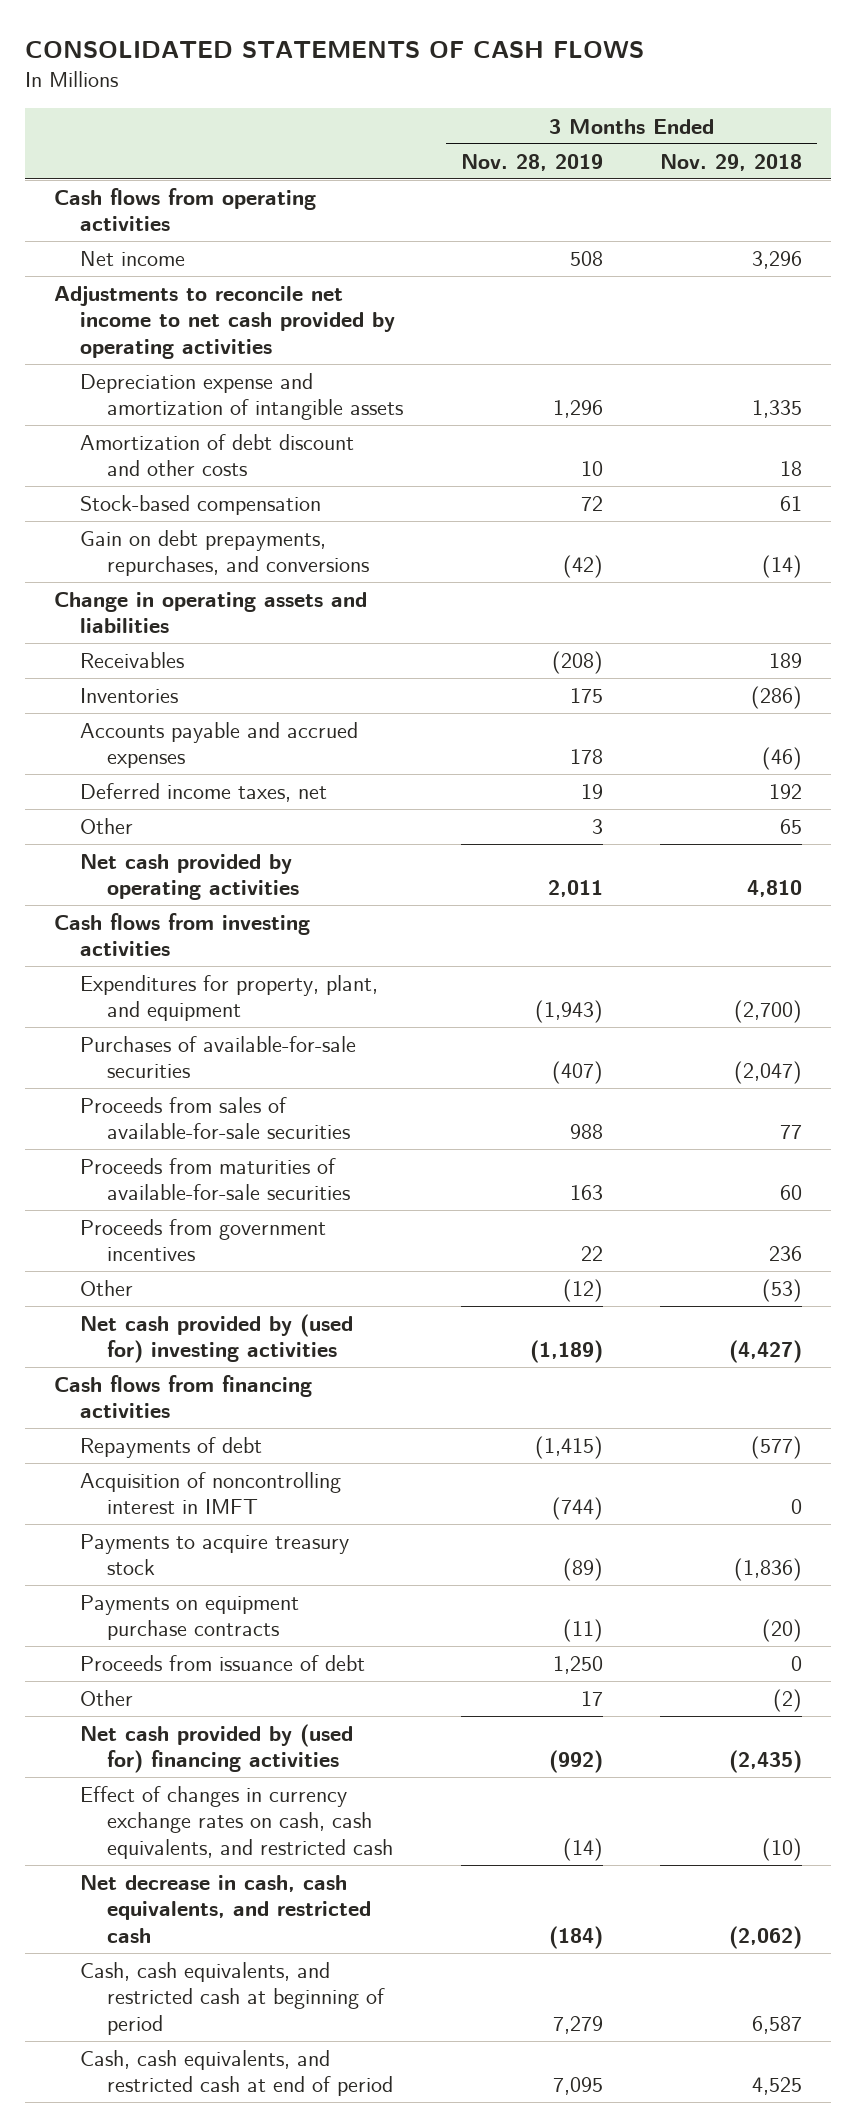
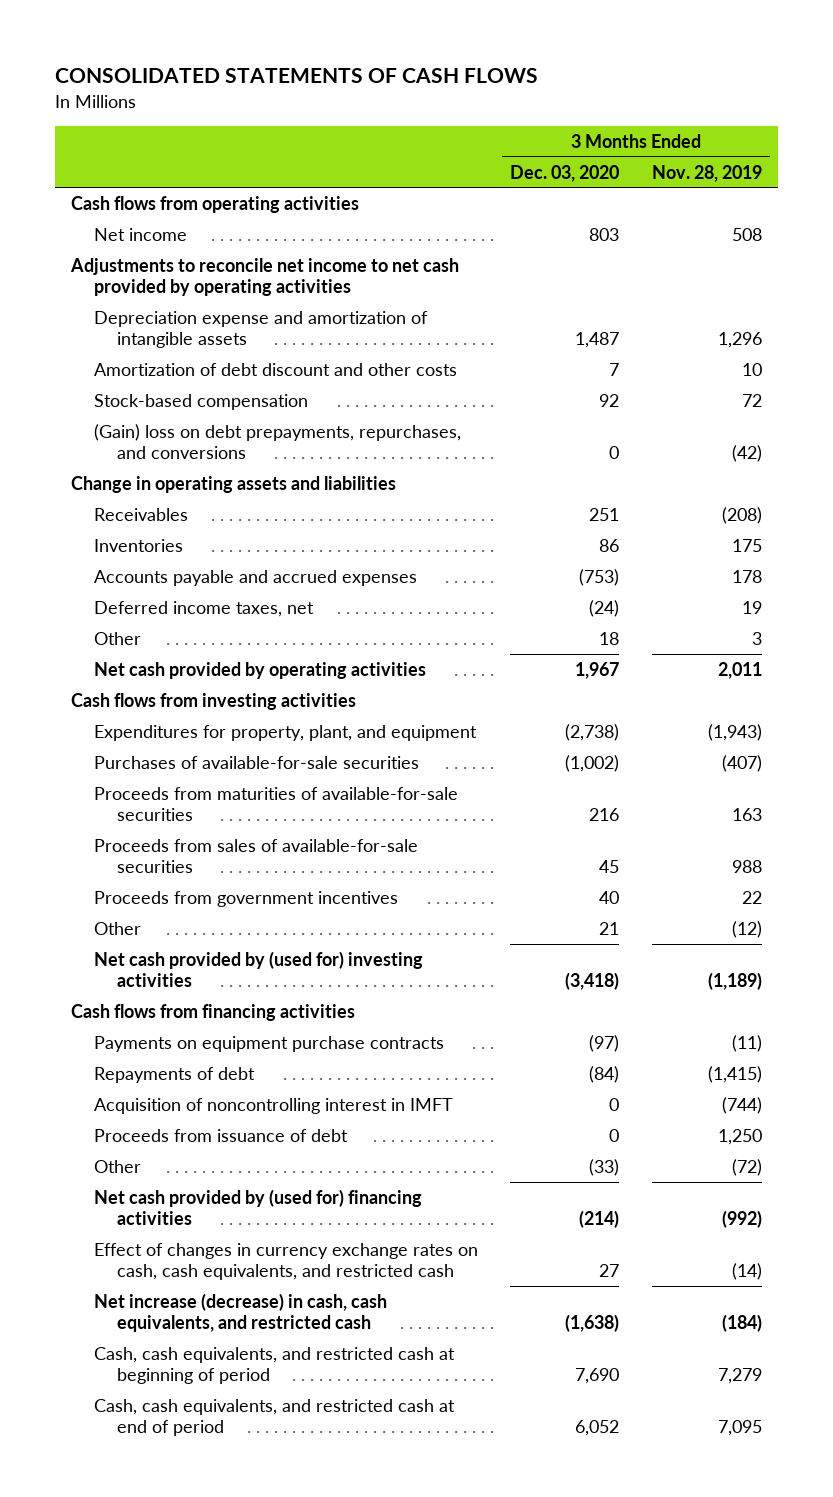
[660,153,803,171] Nov. 29, 2018 -> none
none -> [510,164,620,182] Dec. 03, 2020
[80,530,369,577] Gain on debt prepayments, repurchases, and conversions -> [94,423,462,459] (Gain) loss on debt prepayments, repurchases, and conversions
[80,1097,350,1140] Proceeds from sales of available-for-sale securities -> [94,838,419,873] Proceeds from sales of available-for-sale securities
[80,1595,300,1641] Payments on equipment purchase contracts -> [94,1035,445,1052] Payments on equipment purchase contracts
[80,1534,350,1576] Payments to acquire treasury stock -> none
[580,1691,603,1707] 17 -> [731,1158,762,1176] (72)
[80,1875,371,1943] Net decrease in cash, cash equivalents, and restricted cash -> [94,1292,388,1332] Net increase (decrease) in cash, cash equivalents, and restricted cash

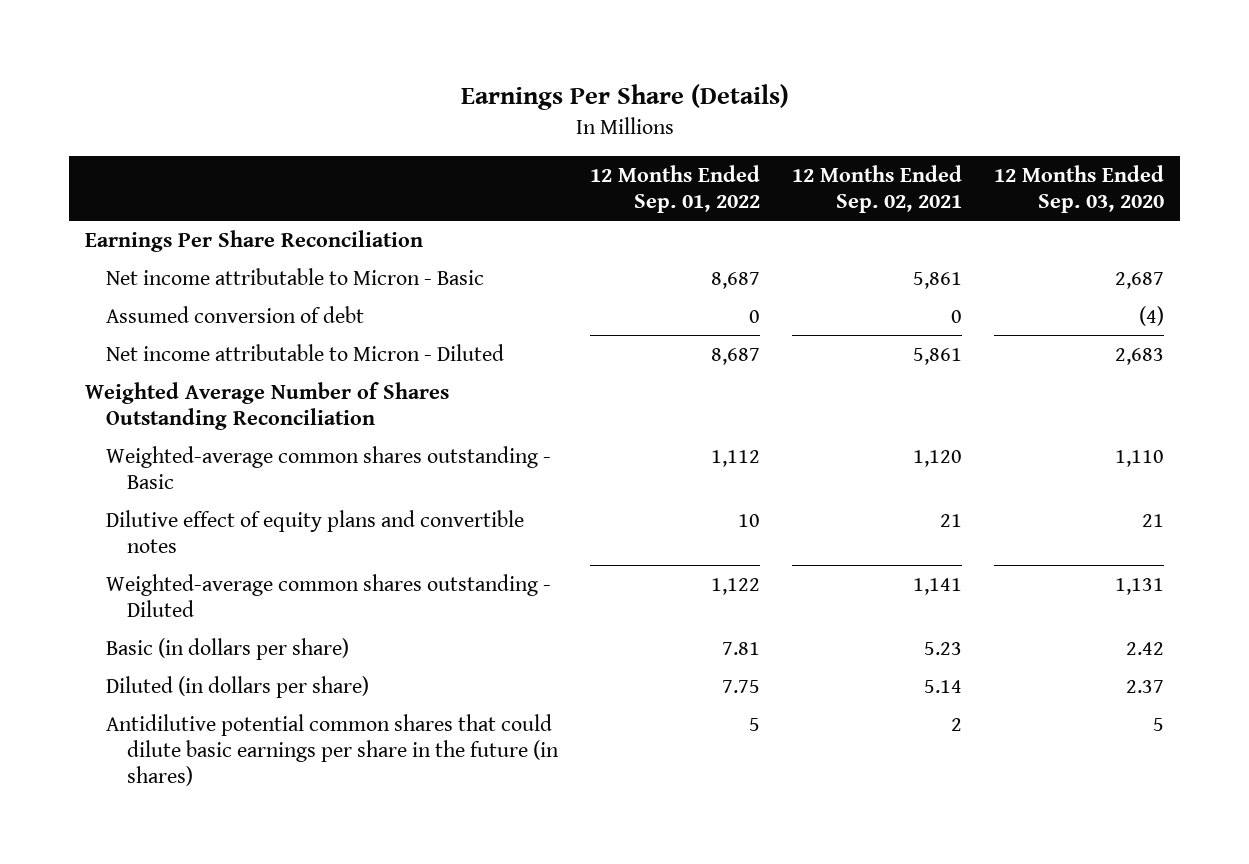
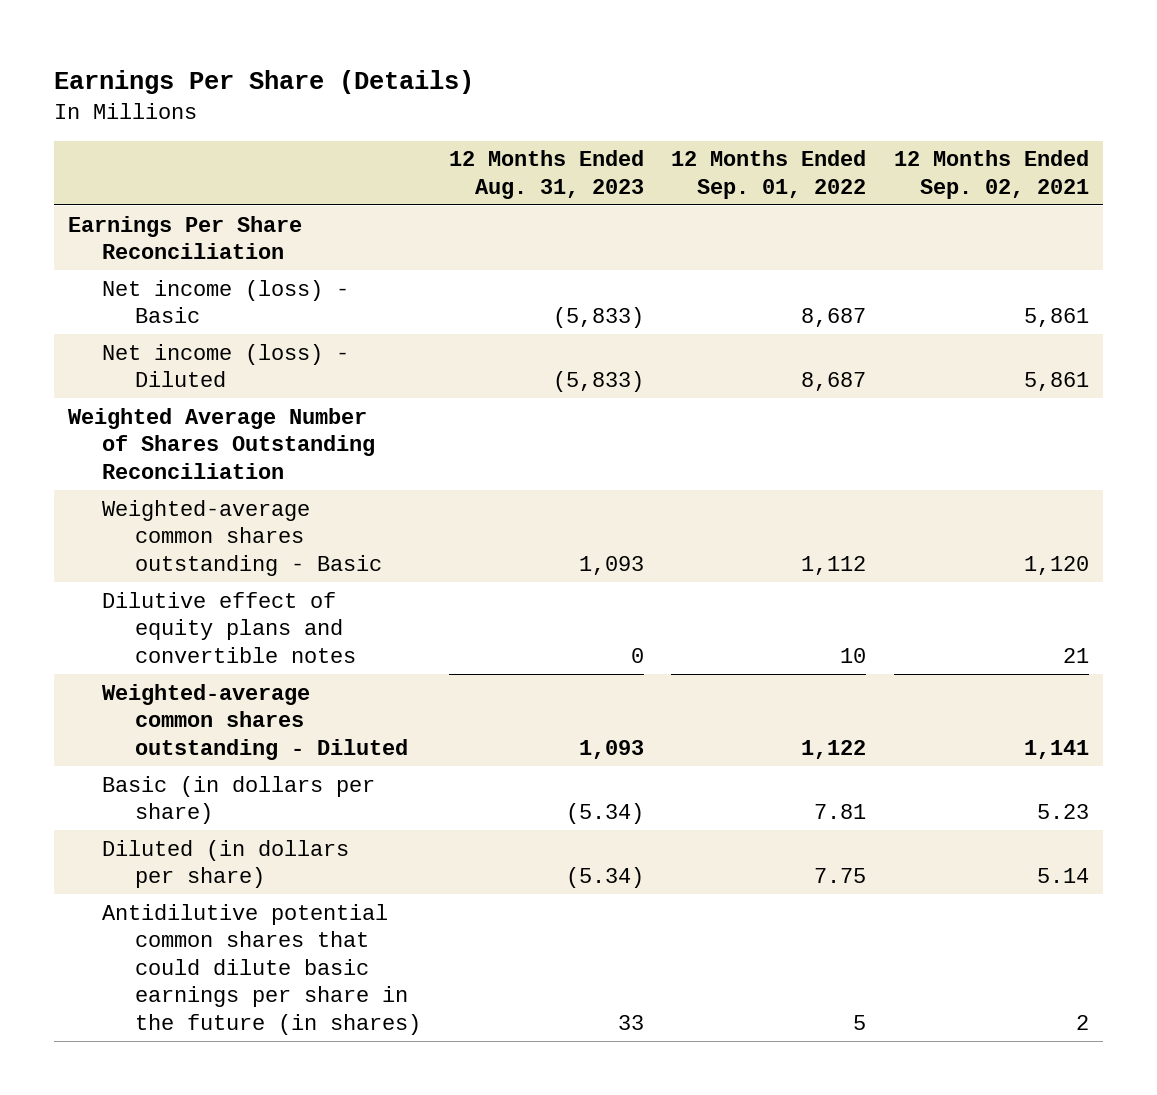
[993,165,1164,213] 12 Months Ended Sep. 03, 2020 -> none
none -> [448,150,644,199] 12 Months Ended Aug. 31, 2023
[106,306,365,324] Assumed conversion of debt -> none
[106,268,485,286] Net income attributable to Micron - Basic -> [101,279,349,324] Net income (loss) - Basic
[106,344,505,362] Net income attributable to Micron - Diluted -> [101,343,349,388] Net income (loss) - Diluted

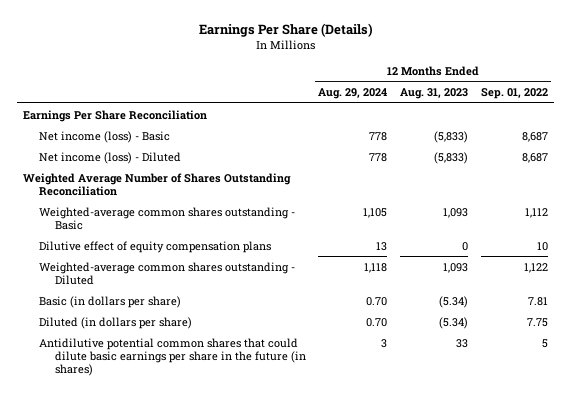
[894,150,1090,199] 12 Months Ended Sep. 02, 2021 -> none
none -> [318,88,388,100] Aug. 29, 2024
[101,591,356,663] Dilutive effect of equity plans and convertible notes -> [39,240,272,253] Dilutive effect of equity compensation plans

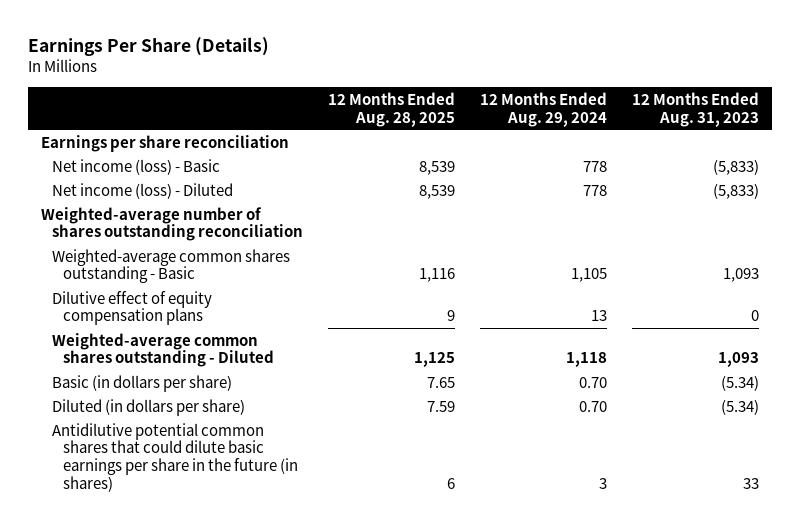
[480,88,548,100] Sep. 01, 2022 -> none
none -> [328,92,456,127] 12 Months Ended Aug. 28, 2025
[23,109,208,122] Earnings Per Share Reconciliation -> [40,134,289,152] Earnings per share reconciliation
[23,172,292,196] Weighted Average Number of Shares Outstanding Reconciliation -> [40,206,304,242] Weighted-average number of shares outstanding reconciliation

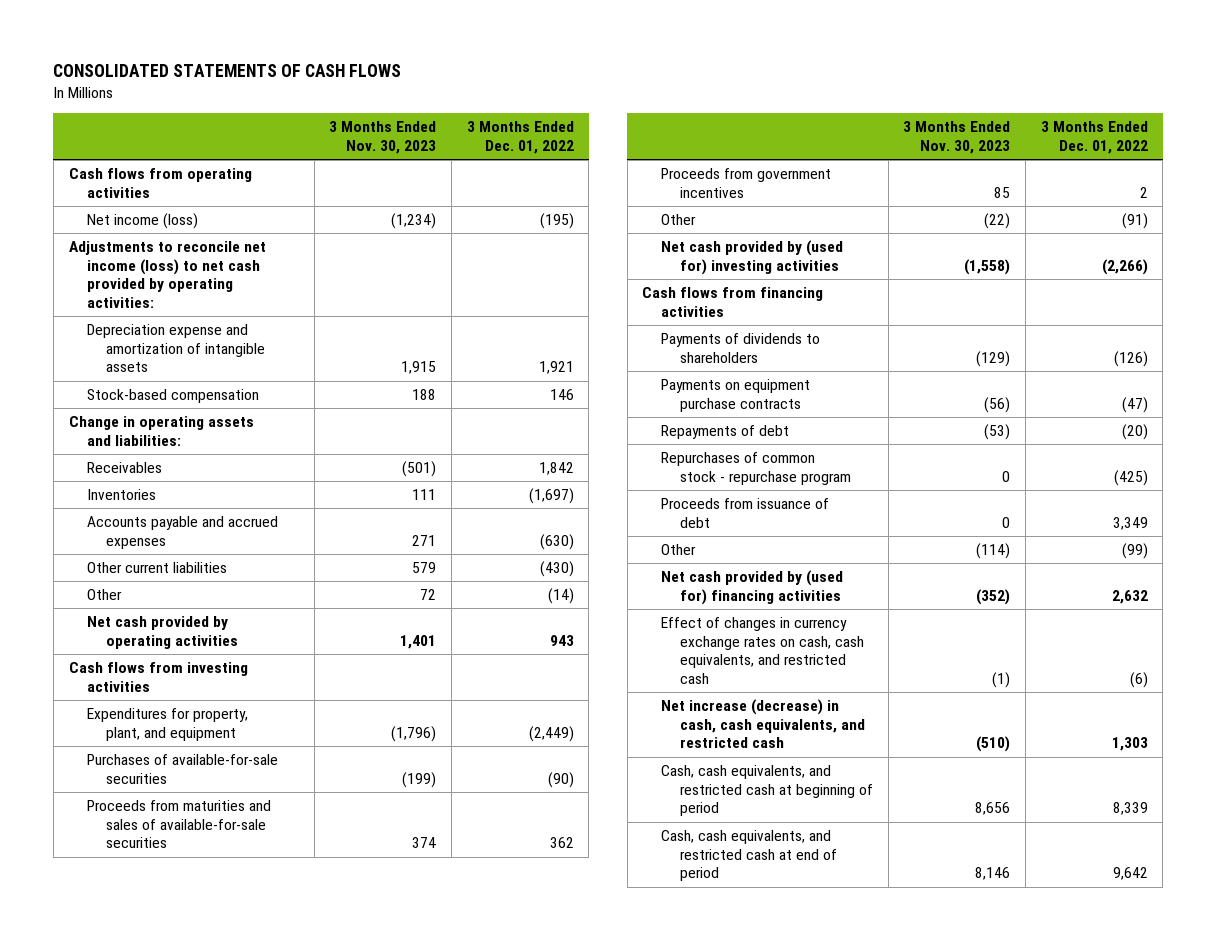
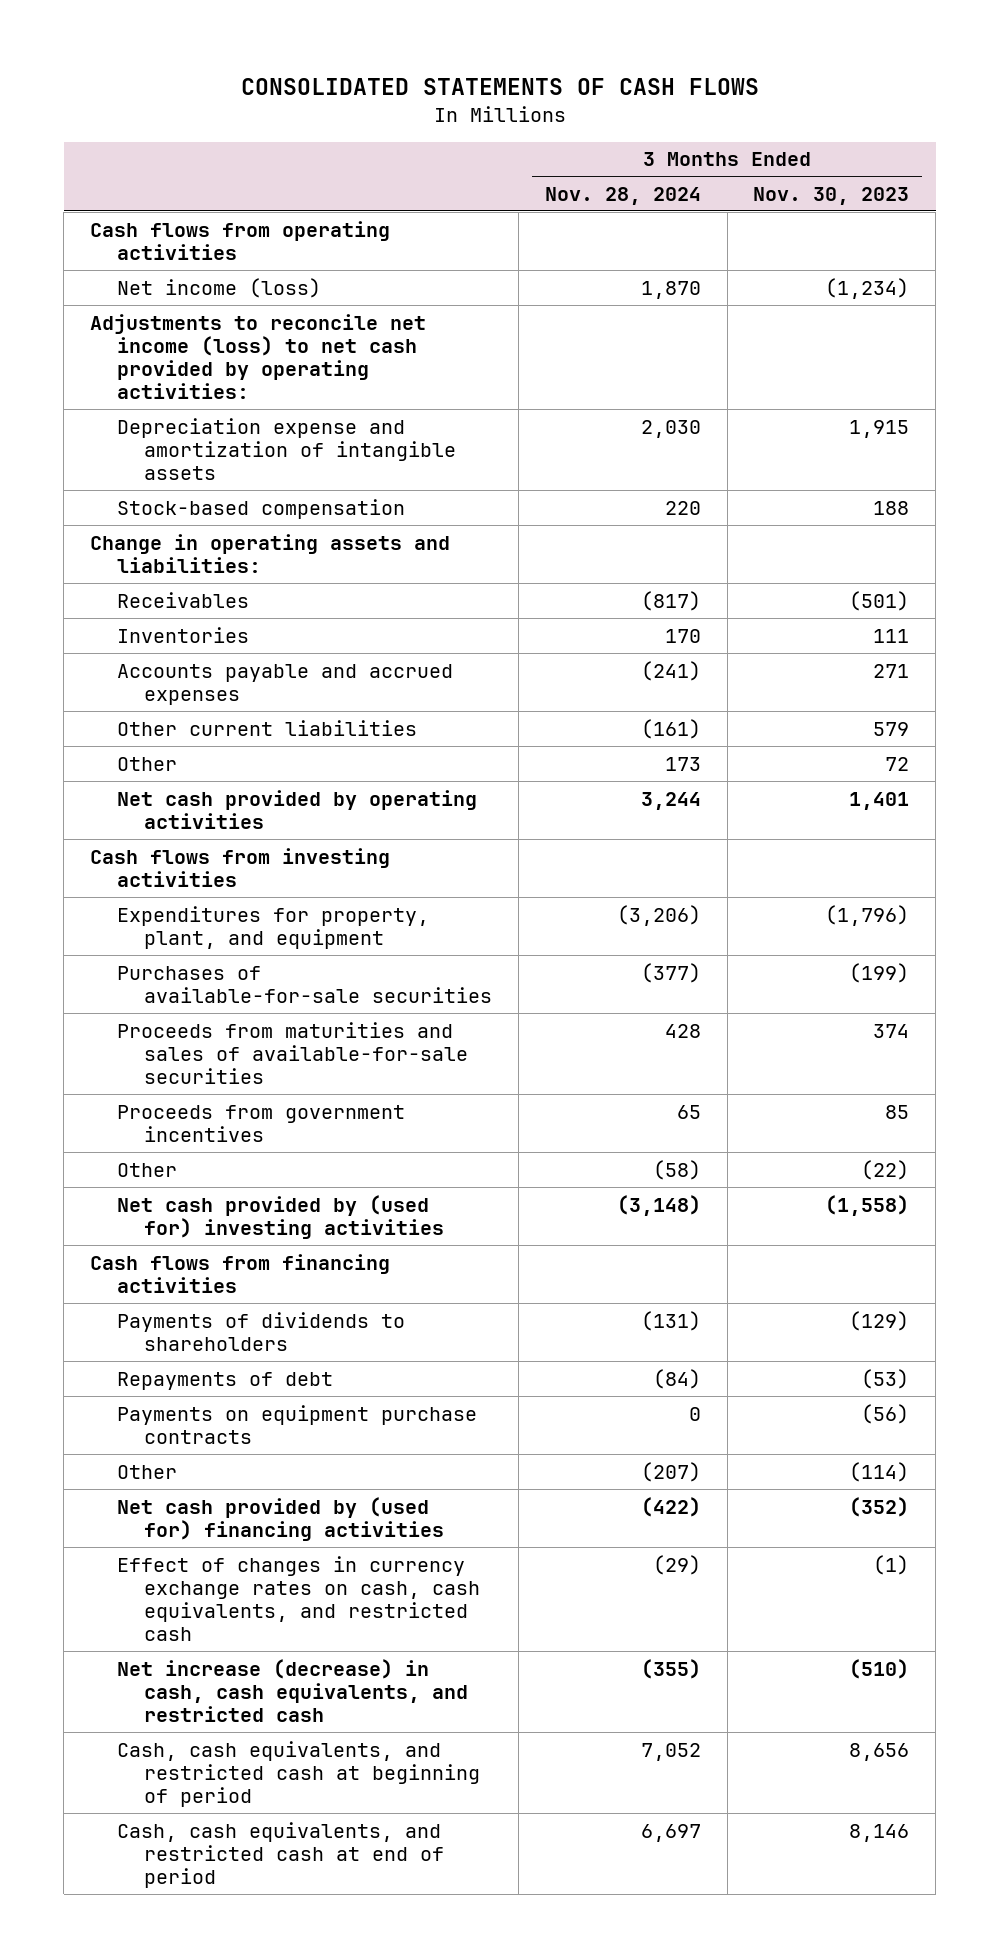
[466,121,574,154] 3 Months Ended Dec. 01, 2022 -> none
none -> [544,186,701,205] Nov. 28, 2024
[661,452,851,485] Repurchases of common stock - repurchase program -> none
[661,498,830,528] Proceeds from issuance of debt -> none
[661,379,811,412] Payments on equipment purchase contracts -> [117,1404,478,1444] Payments on equipment purchase contracts

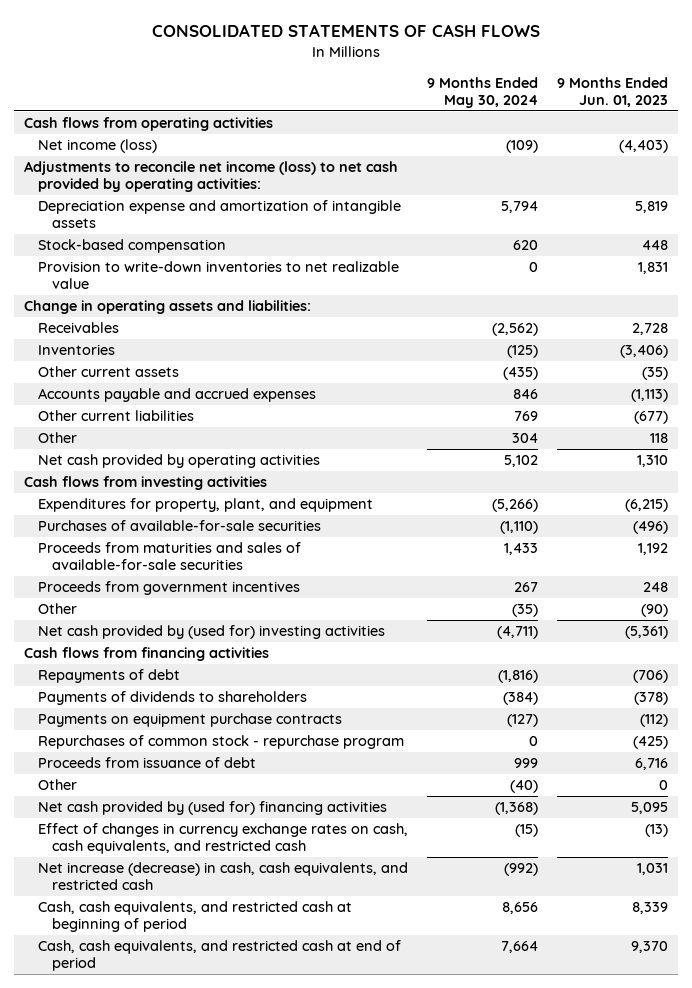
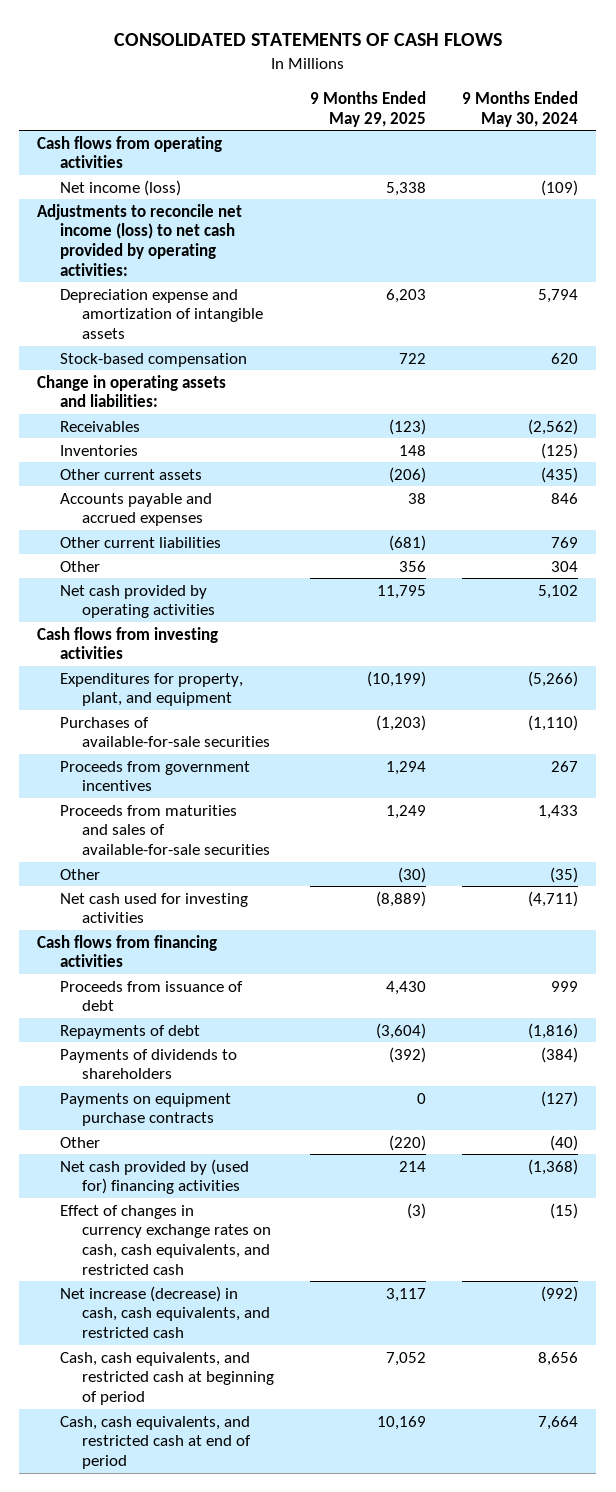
[557,76,669,107] 9 Months Ended Jun. 01, 2023 -> none
none -> [310,90,427,127] 9 Months Ended May 29, 2025
[38,261,400,290] Provision to write-down inventories to net realizable value -> none
[38,542,302,571] Proceeds from maturities and sales of available-for-sale securities -> [59,804,271,856] Proceeds from maturities and sales of available-for-sale securities
[38,625,386,640] Net cash provided by (used for) investing activities -> [59,892,248,924] Net cash used for investing activities
[38,757,257,769] Proceeds from issuance of debt -> [59,980,243,1012] Proceeds from issuance of debt
[38,735,405,750] Repurchases of common stock - repurchase program -> none

